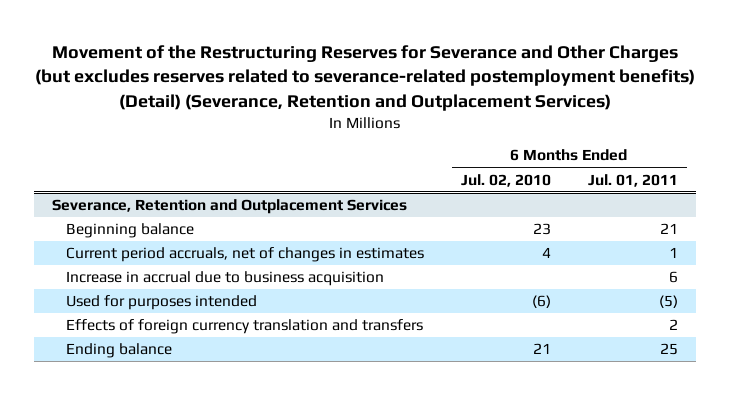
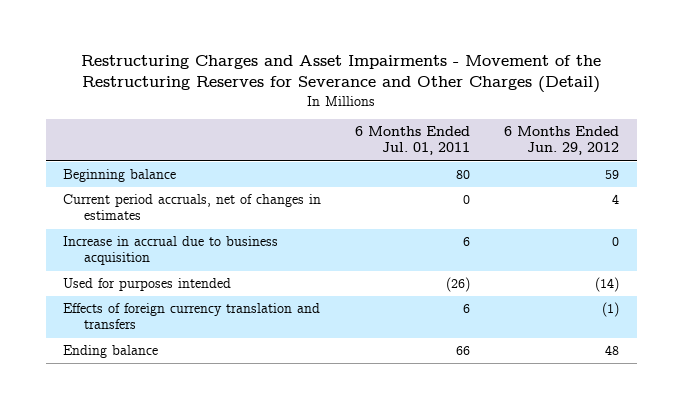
[34,45,695,111] Movement of the Restructuring Reserves for Severance and Other Charges (but excludes reserves related to severance-related postemployment benefits) (Detail) (Severance, Retention and Outplacement Services) -> [81,55,602,94] Restructuring Charges and Asset Impairments - Movement of the Restructuring Reserves for Severance and Other Charges (Detail)
[460,173,551,187] Jul. 02, 2010 -> none
none -> [504,126,620,156] 6 Months Ended Jun. 29, 2012
[52,199,408,215] Severance, Retention and Outplacement Services -> none
[659,223,678,235] 21 -> [456,170,471,180] 80
[668,247,678,259] 1 -> [463,195,471,205] 0
[658,295,678,309] (5) -> [446,277,471,293] (26)
[668,319,678,331] 2 -> [463,304,471,314] 6
[659,343,678,356] 25 -> [456,346,471,356] 66

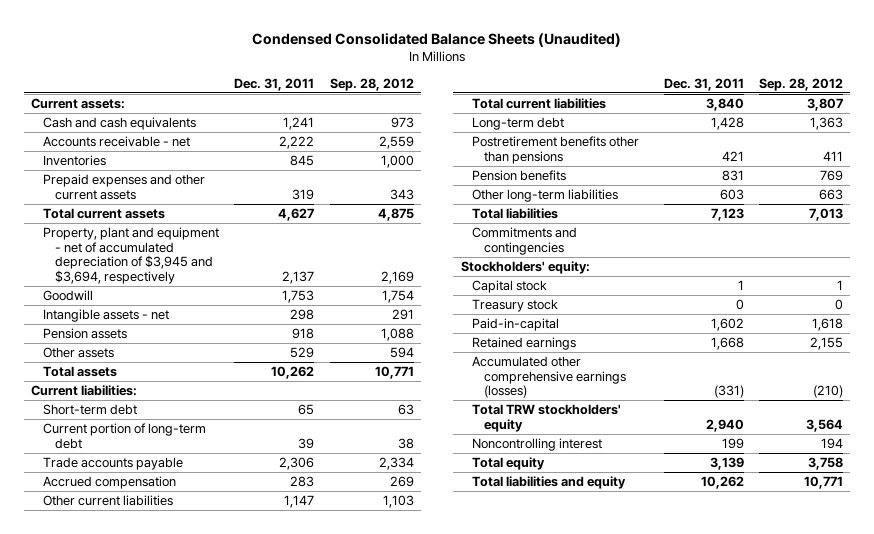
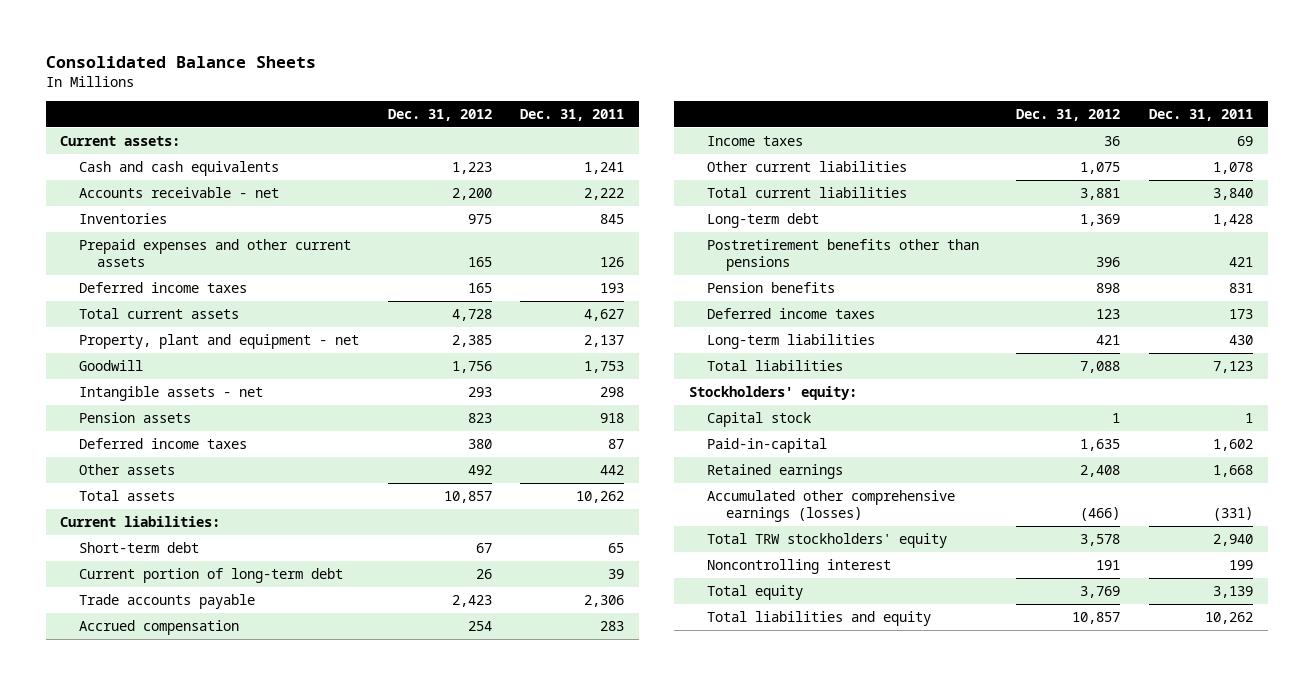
[252,32,622,47] Condensed Consolidated Balance Sheets (Unaudited) -> [45,55,316,68] Consolidated Balance Sheets
[329,77,414,91] Sep. 28, 2012 -> none
none -> [387,109,492,122] Dec. 31, 2012
[292,188,315,200] 319 -> [600,256,625,267] 126
none -> [78,281,247,293] Deferred income taxes
[43,227,220,285] Property, plant and equipment - net of accumulated depreciation of $3,945 and $3,694, respectively -> [78,333,359,349] Property, plant and equipment - net
none -> [78,437,247,449] Deferred income taxes
[290,347,315,359] 529 -> [600,464,625,475] 442
none -> [707,135,804,146] Income taxes
[284,495,315,509] 1,147 -> [1213,161,1254,174] 1,078
none -> [707,307,876,319] Deferred income taxes
[472,189,619,203] Other long-term liabilities -> [707,333,876,349] Long-term liabilities
[719,189,744,201] 603 -> [1229,334,1254,345] 430
[472,227,578,255] Commitments and contingencies -> none
[472,299,559,313] Treasury stock -> none

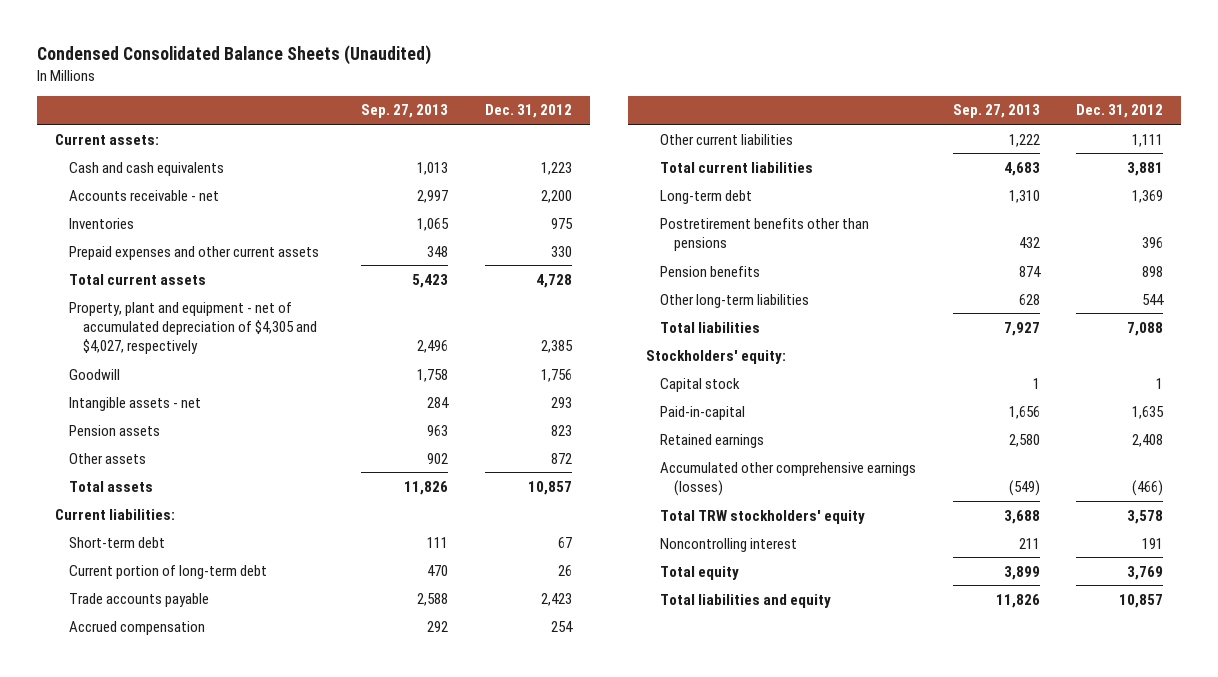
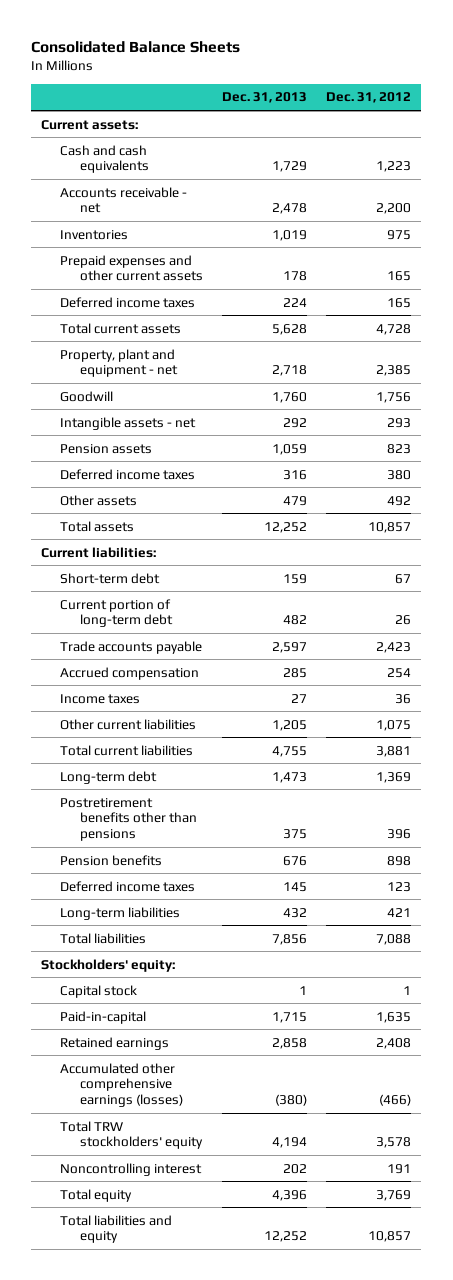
[36,45,431,66] Condensed Consolidated Balance Sheets (Unaudited) -> [31,41,241,54] Consolidated Balance Sheets
[361,104,449,119] Sep. 27, 2013 -> none
none -> [222,92,308,104] Dec. 31, 2013
[550,245,572,257] 330 -> [387,271,412,282] 165
none -> [60,296,196,308] Deferred income taxes
[68,301,317,355] Property, plant and equipment - net of accumulated depreciation of $4,305 and $4,027, respectively -> [60,348,178,378] Property, plant and equipment - net
none -> [60,468,196,480] Deferred income taxes
[550,452,572,464] 872 -> [387,495,412,506] 492
none -> [60,693,141,704] Income taxes
[1131,133,1163,147] 1,111 -> [376,719,412,731] 1,075
none -> [60,880,196,892] Deferred income taxes
[660,293,810,308] Other long-term liabilities -> [60,906,181,920] Long-term liabilities
[1141,293,1164,305] 544 -> [387,907,412,917] 421

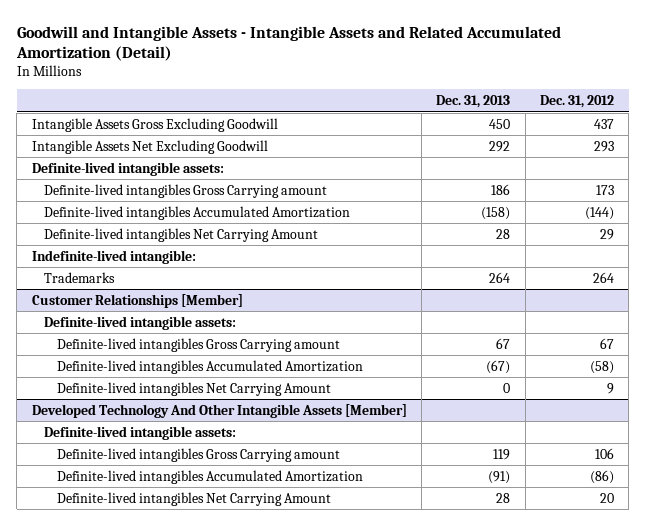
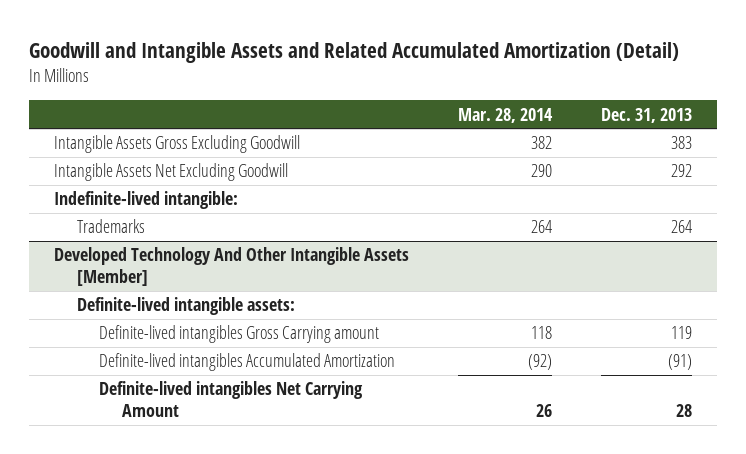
[15,25,561,62] Goodwill and Intangible Assets - Intangible Assets and Related Accumulated Amortization (Detail) -> [29,41,680,63] Goodwill and Intangible Assets and Related Accumulated Amortization (Detail)
[540,95,615,109] Dec. 31, 2012 -> none
none -> [458,107,554,123] Mar. 28, 2014
[489,118,511,129] 450 -> [671,136,693,150] 383
[31,161,224,176] Definite-lived intangible assets: -> none
[44,183,328,198] Definite-lived intangibles Gross Carrying amount -> none
[44,205,351,220] Definite-lived intangibles Accumulated Amortization -> none
[44,227,319,242] Definite-lived intangibles Net Carrying Amount -> none
[31,293,243,308] Customer Relationships [Member] -> none
[44,315,237,330] Definite-lived intangible assets: -> none
[56,337,340,352] Definite-lived intangibles Gross Carrying amount -> none
[56,359,363,374] Definite-lived intangibles Accumulated Amortization -> none
[56,381,331,396] Definite-lived intangibles Net Carrying Amount -> none

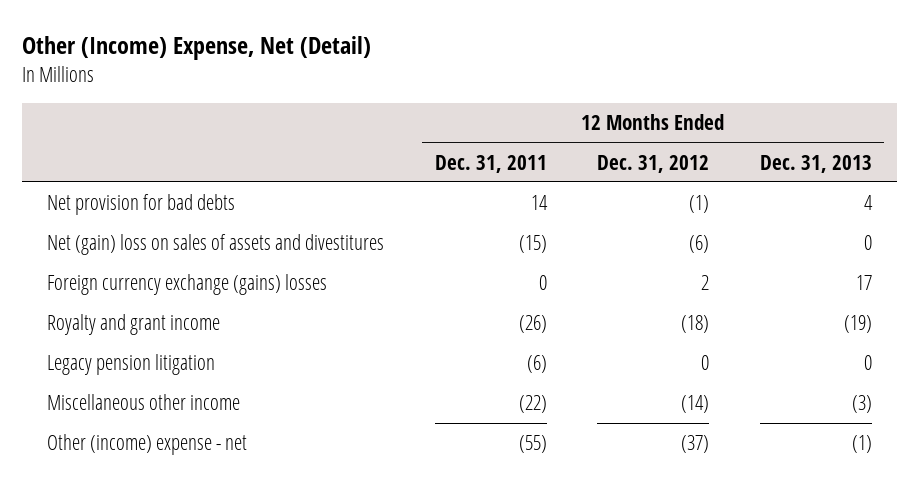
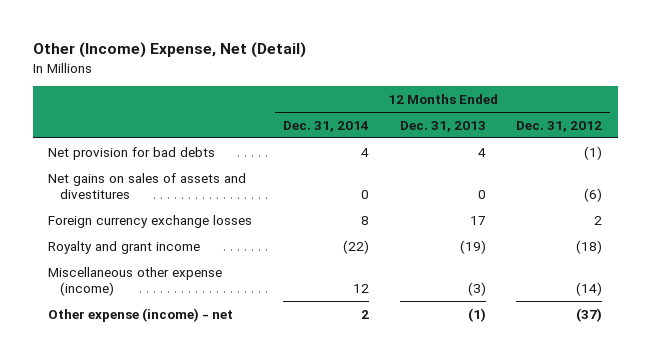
[434,154,547,173] Dec. 31, 2011 -> none
none -> [283,120,370,132] Dec. 31, 2014
[47,234,385,256] Net (gain) loss on sales of assets and divestitures -> [48,172,247,199] Net gains on sales of assets and divestitures
[47,274,328,296] Foreign currency exchange (gains) losses -> [48,214,253,228] Foreign currency exchange losses
[47,354,216,376] Legacy pension litigation -> none
[47,394,241,411] Miscellaneous other income -> [48,266,223,296] Miscellaneous other expense (income)
[47,434,248,456] Other (income) expense - net -> [48,307,234,322] Other expense (income) - net

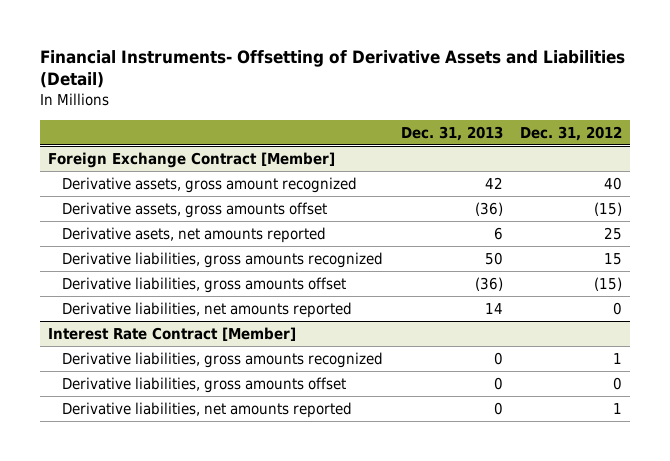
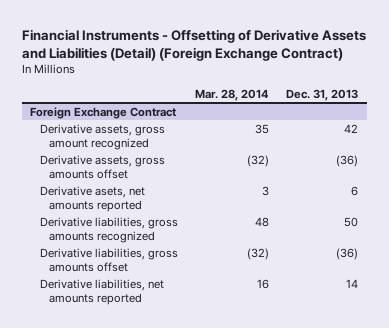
[39,49,625,89] Financial Instruments- Offsetting of Derivative Assets and Liabilities (Detail) -> [21,28,366,61] Financial Instruments - Offsetting of Derivative Assets and Liabilities (Detail) (Foreign Exchange Contract)
[519,125,622,141] Dec. 31, 2012 -> none
none -> [195,88,270,101] Mar. 28, 2014
[48,151,336,168] Foreign Exchange Contract [Member] -> [30,106,177,119] Foreign Exchange Contract
[48,326,297,341] Interest Rate Contract [Member] -> none
[62,351,384,368] Derivative liabilities, gross amounts recognized -> none
[62,376,347,393] Derivative liabilities, gross amounts offset -> none
[62,401,353,418] Derivative liabilities, net amounts reported -> none

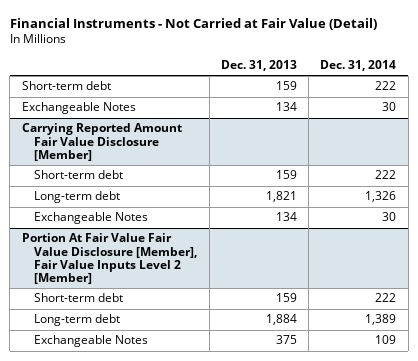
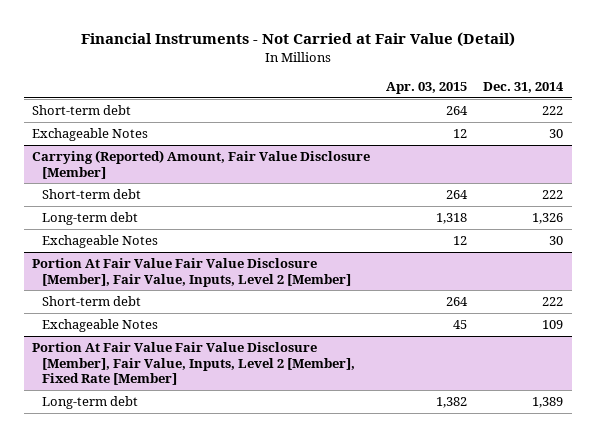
[220,60,297,72] Dec. 31, 2013 -> none
none -> [386,81,468,94] Apr. 03, 2015
[21,102,136,115] Exchangeable Notes -> [32,128,149,142] Exchageable Notes
[21,123,182,161] Carrying Reported Amount Fair Value Disclosure [Member] -> [32,150,371,179] Carrying (Reported) Amount, Fair Value Disclosure [Member]
[34,212,149,225] Exchangeable Notes -> [41,235,158,249] Exchageable Notes
[21,233,198,285] Portion At Fair Value Fair Value Disclosure [Member], Fair Value Inputs Level 2 [Member] -> [32,258,351,287] Portion At Fair Value Fair Value Disclosure [Member], Fair Value, Inputs, Level 2 [Member]
none -> [41,319,158,333] Exchageable Notes
none -> [32,342,355,386] Portion At Fair Value Fair Value Disclosure [Member], Fair Value, Inputs, Level 2 [Member], Fixed Rate [Member]
[34,335,149,348] Exchangeable Notes -> none

